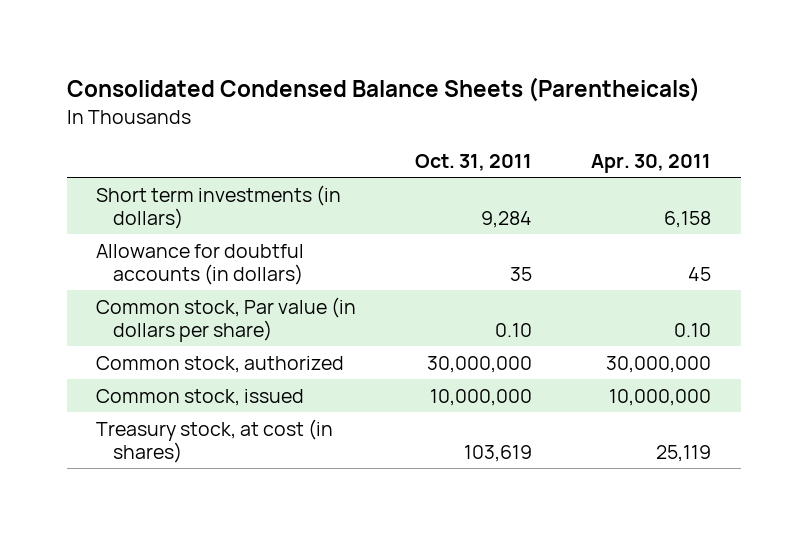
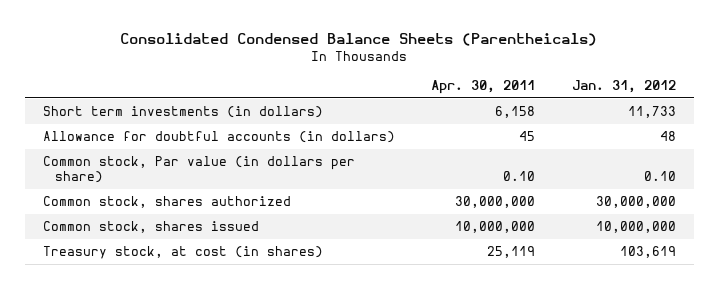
[415,153,533,171] Oct. 31, 2011 -> none
none -> [571,79,676,93] Jan. 31, 2012
[96,355,345,373] Common stock, authorized -> [43,195,292,208] Common stock, shares authorized
[96,388,305,406] Common stock, issued -> [43,220,260,233] Common stock, shares issued

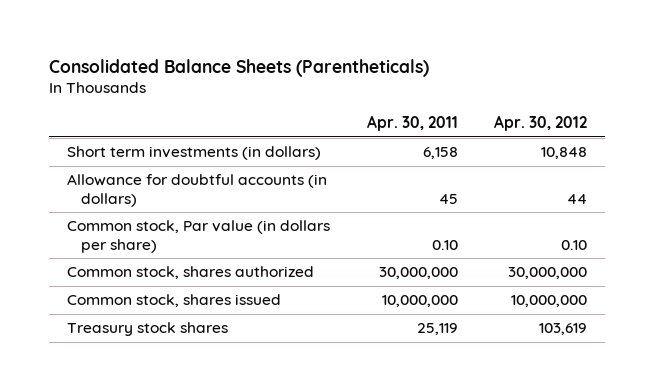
[120,33,598,47] Consolidated Condensed Balance Sheets (Parentheicals) -> [49,58,430,77] Consolidated Balance Sheets (Parentheticals)
[571,79,676,93] Jan. 31, 2012 -> none
none -> [494,115,588,132] Apr. 30, 2012
[43,245,324,259] Treasury stock, at cost (in shares) -> [67,322,229,337] Treasury stock shares

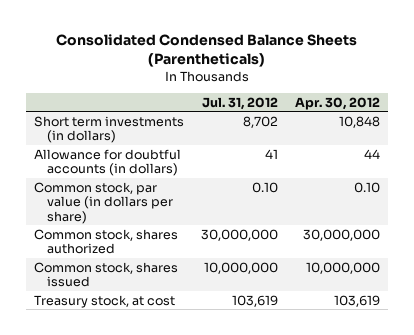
[49,58,430,77] Consolidated Balance Sheets (Parentheticals) -> [55,34,357,68] Consolidated Condensed Balance Sheets (Parentheticals)
[366,115,458,132] Apr. 30, 2011 -> none
none -> [201,96,278,110] Jul. 31, 2012
[67,220,331,253] Common stock, Par value (in dollars per share) -> [34,181,173,224] Common stock, par value (in dollars per share)
[67,322,229,337] Treasury stock shares -> [34,294,176,308] Treasury stock, at cost

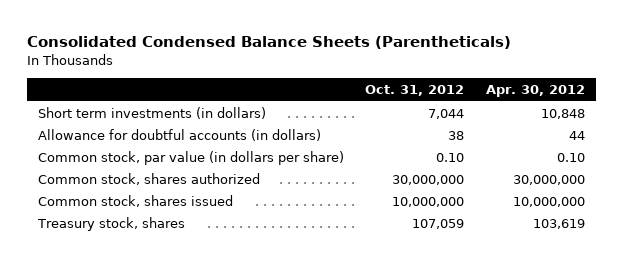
[201,96,278,110] Jul. 31, 2012 -> none
none -> [365,85,465,97] Oct. 31, 2012
[34,294,176,308] Treasury stock, at cost -> [36,217,185,232] Treasury stock, shares

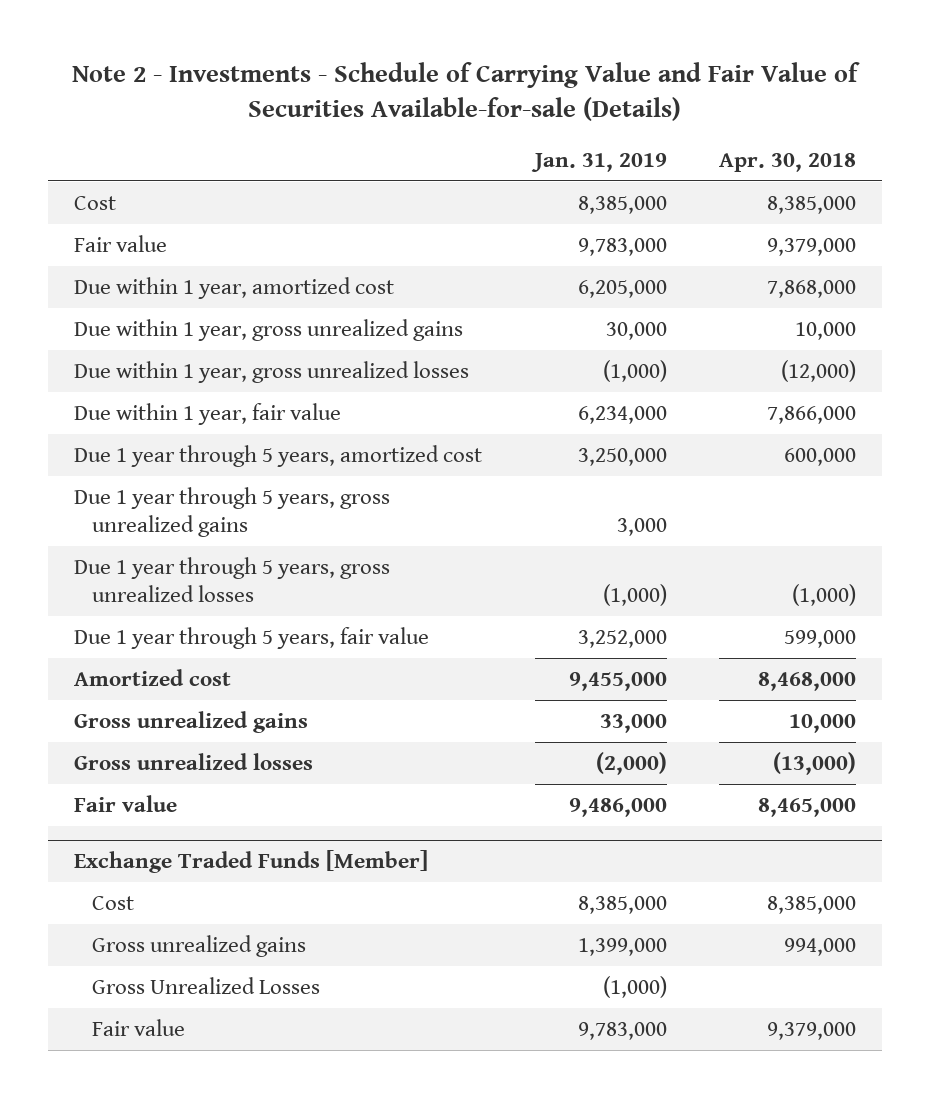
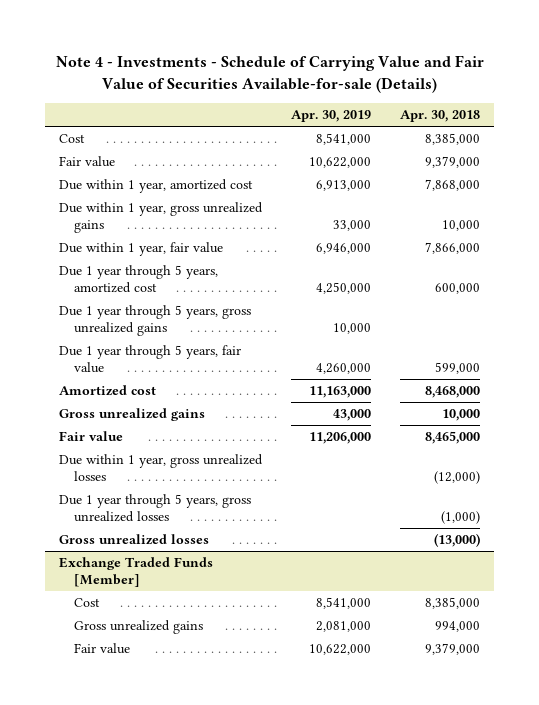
[72,62,861,121] Note 2 - Investments - Schedule of Carrying Value and Fair Value of Securities Available-for-sale (Details) -> [55,55,484,93] Note 4 - Investments - Schedule of Carrying Value and Fair Value of Securities Available-for-sale (Details)
[530,152,667,172] Jan. 31, 2019 -> none
none -> [291,110,372,123] Apr. 30, 2019
[73,360,469,383] Due within 1 year, gross unrealized losses -> [59,454,264,481] Due within 1 year, gross unrealized losses
[73,556,390,602] Due 1 year through 5 years, gross unrealized losses -> [59,494,252,522] Due 1 year through 5 years, gross unrealized losses
[73,752,313,770] Gross unrealized losses -> [59,534,210,546] Gross unrealized losses
[92,976,321,994] Gross Unrealized Losses -> none

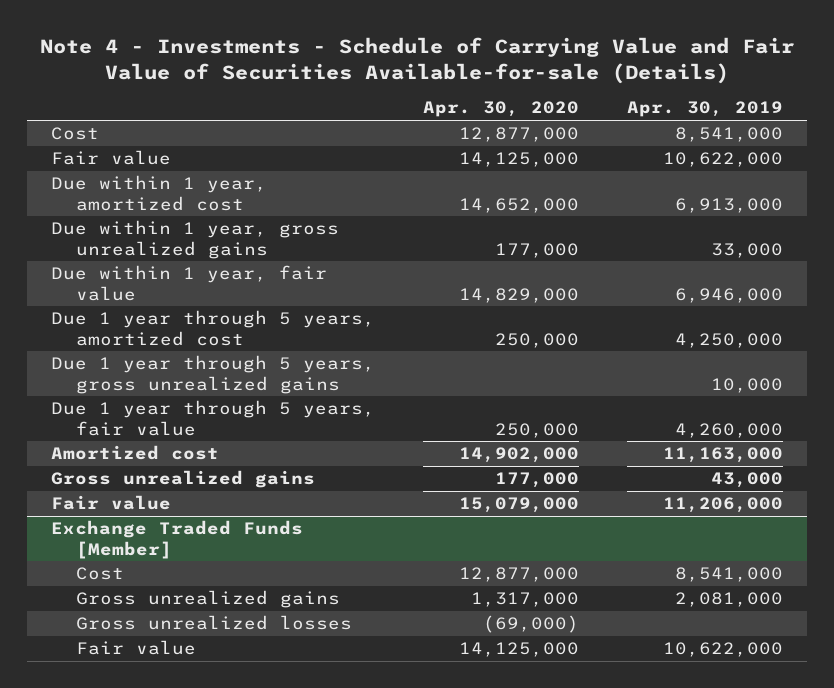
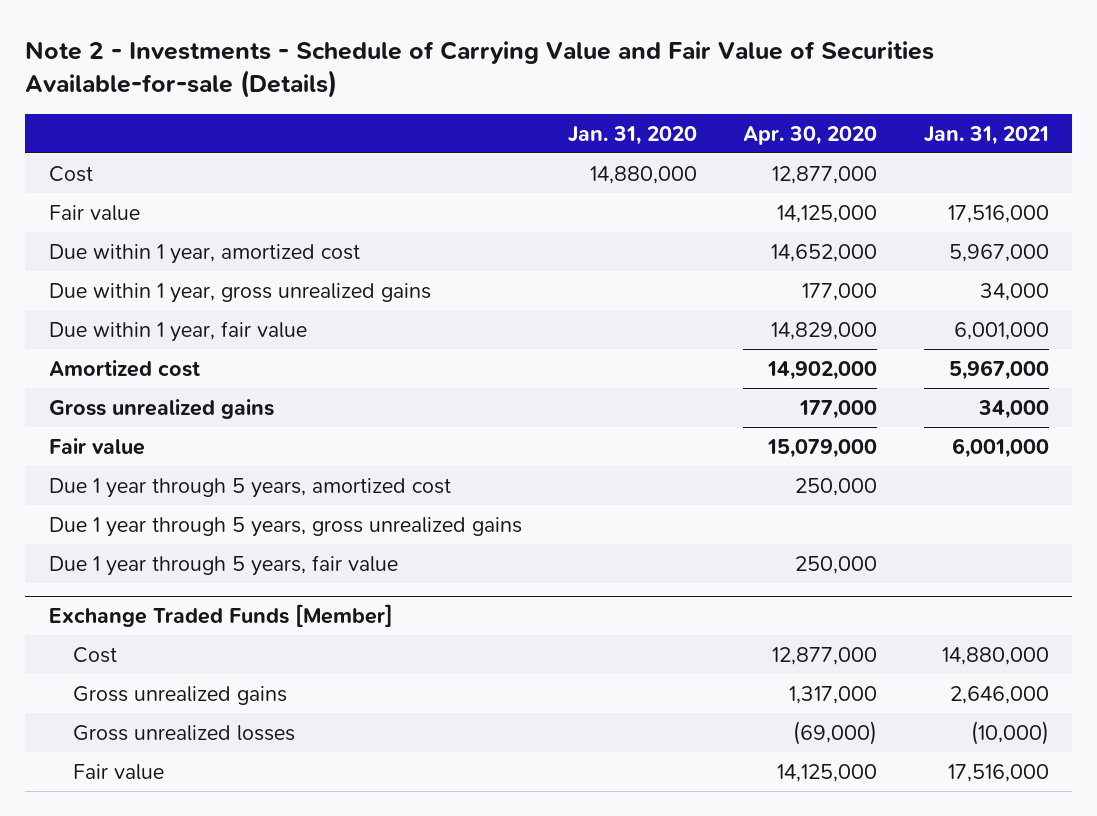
[40,36,796,84] Note 4 - Investments - Schedule of Carrying Value and Fair Value of Securities Available-for-sale (Details) -> [25,40,935,99] Note 2 - Investments - Schedule of Carrying Value and Fair Value of Securities Available-for-sale (Details)
[627,101,784,118] Apr. 30, 2019 -> none
none -> [567,125,697,145] Jan. 31, 2020
none -> [923,125,1049,145] Jan. 31, 2021
[51,310,376,346] Due 1 year through 5 years, amortized cost -> [48,477,451,498] Due 1 year through 5 years, amortized cost
[51,355,376,394] Due 1 year through 5 years, gross unrealized gains -> [48,516,522,537] Due 1 year through 5 years, gross unrealized gains
[51,400,376,436] Due 1 year through 5 years, fair value -> [48,554,398,576] Due 1 year through 5 years, fair value

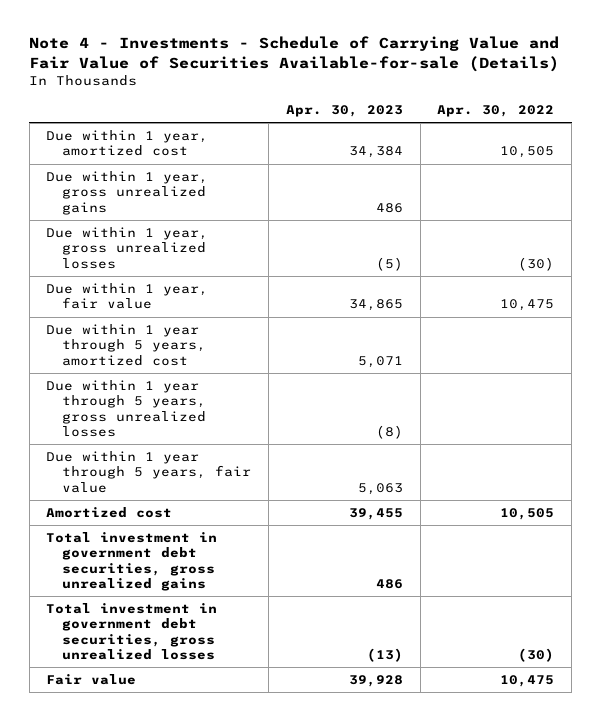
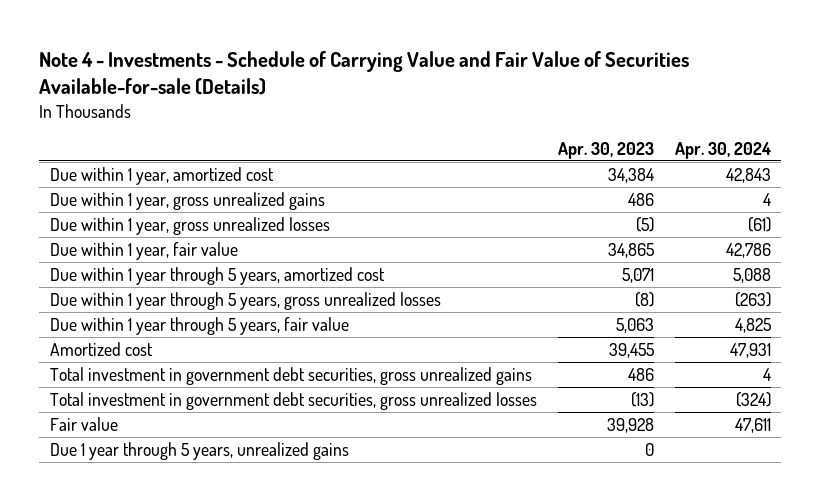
[437,105,555,118] Apr. 30, 2022 -> none
none -> [674,141,771,159] Apr. 30, 2024
none -> [49,441,349,460] Due 1 year through 5 years, unrealized gains

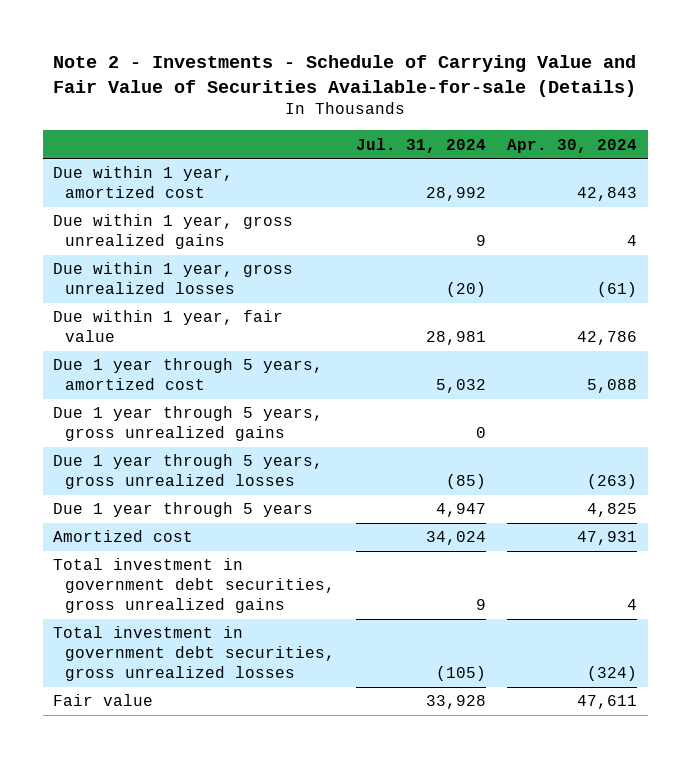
[39,50,690,96] Note 4 - Investments - Schedule of Carrying Value and Fair Value of Securities Available-for-sale (Details) -> [53,54,637,97] Note 2 - Investments - Schedule of Carrying Value and Fair Value of Securities Available-for-sale (Details)
[557,141,654,159] Apr. 30, 2023 -> none
none -> [356,137,487,153] Jul. 31, 2024
[49,266,385,285] Due within 1 year through 5 years, amortized cost -> [53,358,324,391] Due 1 year through 5 years, amortized cost
none -> [53,406,324,442] Due 1 year through 5 years, gross unrealized gains
[49,291,441,310] Due within 1 year through 5 years, gross unrealized losses -> [53,454,324,490] Due 1 year through 5 years, gross unrealized losses
[49,316,349,335] Due within 1 year through 5 years, fair value -> [53,502,314,518] Due 1 year through 5 years
[49,441,349,460] Due 1 year through 5 years, unrealized gains -> none

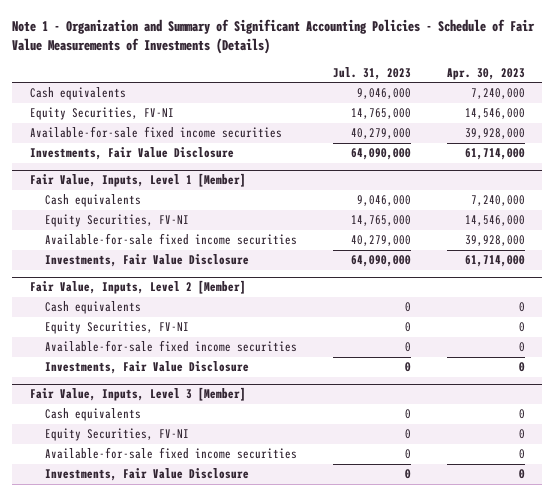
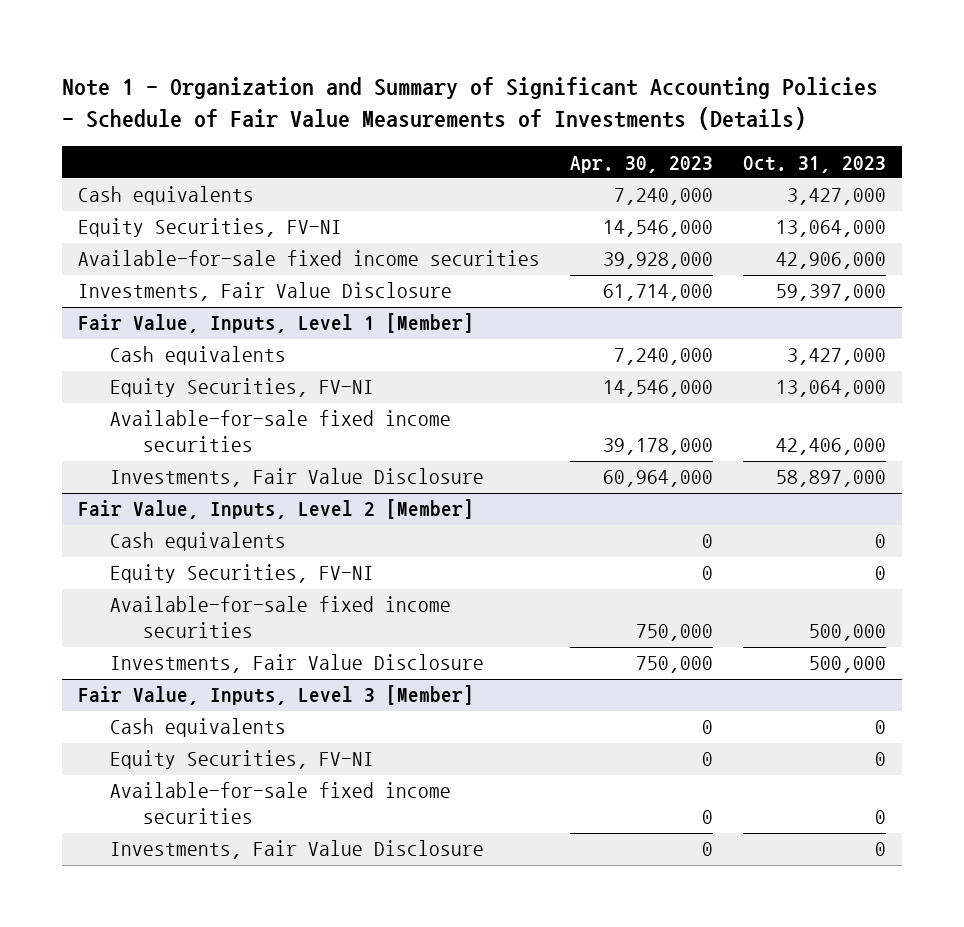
[332,66,411,80] Jul. 31, 2023 -> none
none -> [743,155,887,173] Oct. 31, 2023
[464,235,525,247] 39,928,000 -> [603,438,714,456] 39,178,000
[464,255,525,268] 61,714,000 -> [603,470,714,488] 60,964,000
[518,342,525,353] 0 -> [636,624,714,642] 750,000
[518,362,525,373] 0 -> [636,656,714,674] 750,000

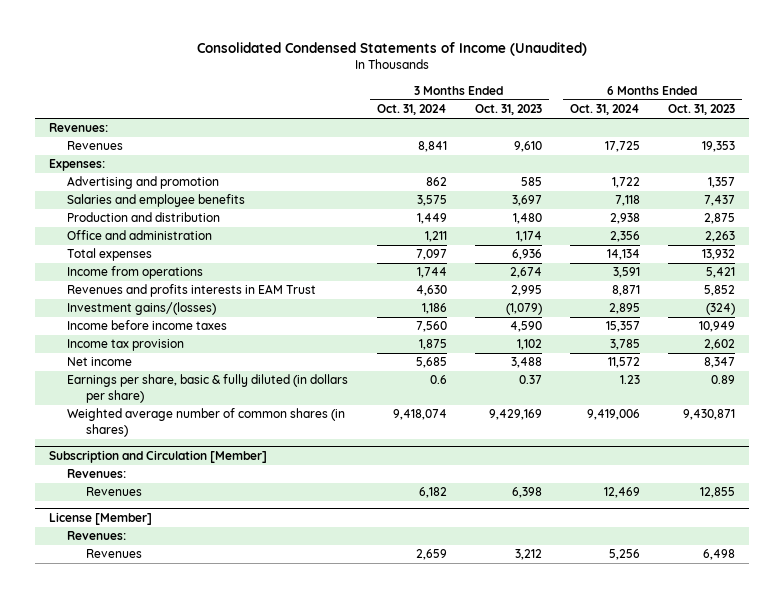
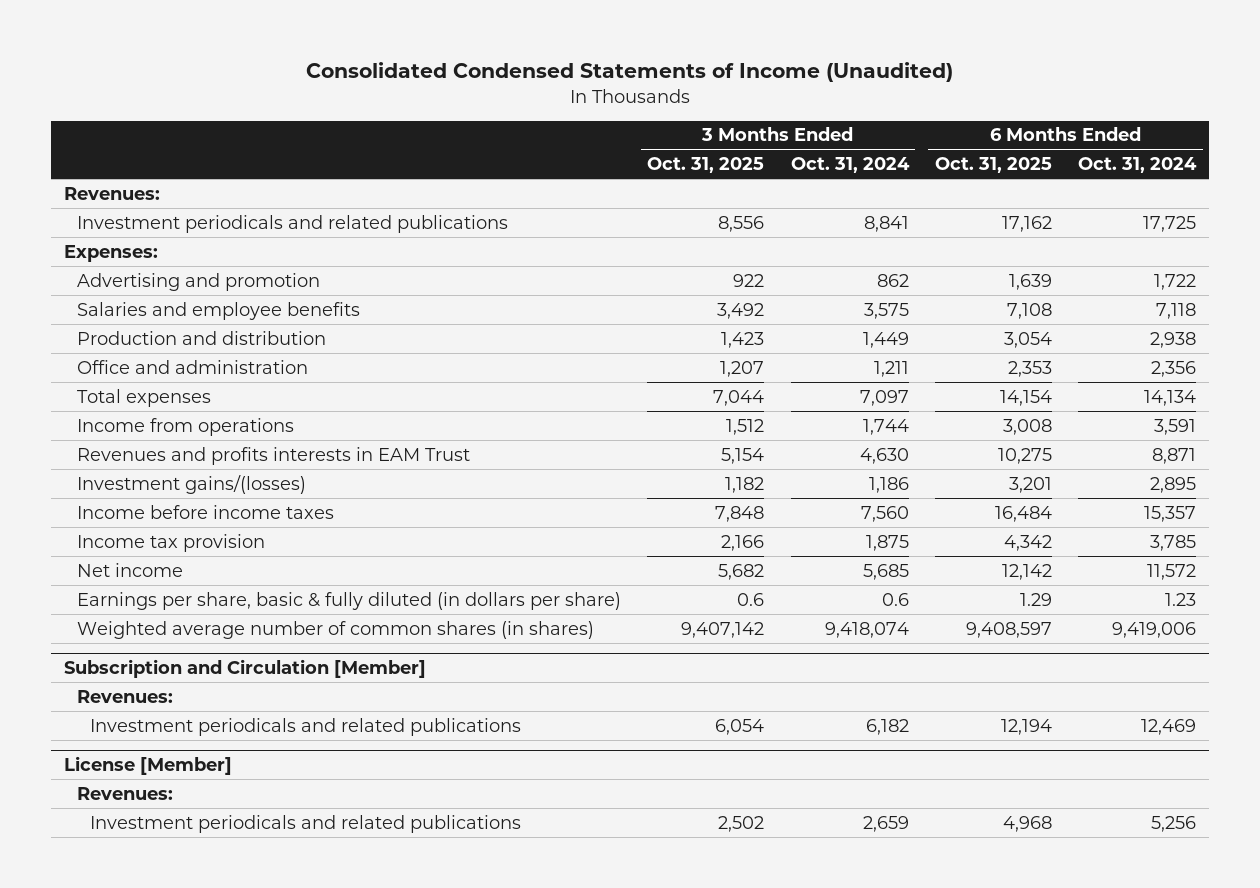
[474,104,542,116] Oct. 31, 2023 -> none
[667,104,735,116] Oct. 31, 2023 -> none
none -> [647,157,765,174] Oct. 31, 2025
none -> [934,157,1052,174] Oct. 31, 2025
[67,141,124,151] Revenues -> [77,214,509,233] Investment periodicals and related publications
[86,487,143,497] Revenues -> [90,717,522,736] Investment periodicals and related publications
[86,549,143,559] Revenues -> [90,814,522,833] Investment periodicals and related publications

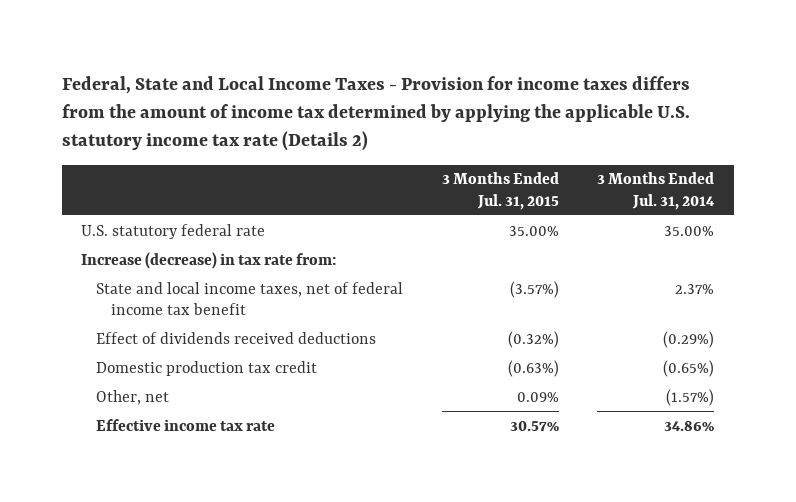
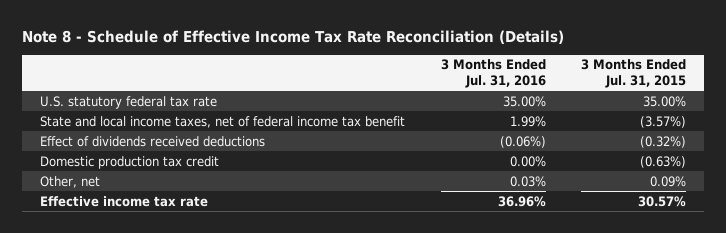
[61,76,690,152] Federal, State and Local Income Taxes - Provision for income taxes differs from the amount of income tax determined by applying the applicable U.S. statutory income tax rate (Details 2) -> [22,30,565,45] Note 8 - Schedule of Effective Income Tax Rate Reconciliation (Details)
[597,172,716,210] 3 Months Ended Jul. 31, 2014 -> none
none -> [440,59,546,89] 3 Months Ended Jul. 31, 2016
[81,251,337,269] Increase (decrease) in tax rate from: -> none
[81,223,266,239] U.S. statutory federal rate -> [40,95,218,109] U.S. statutory federal tax rate

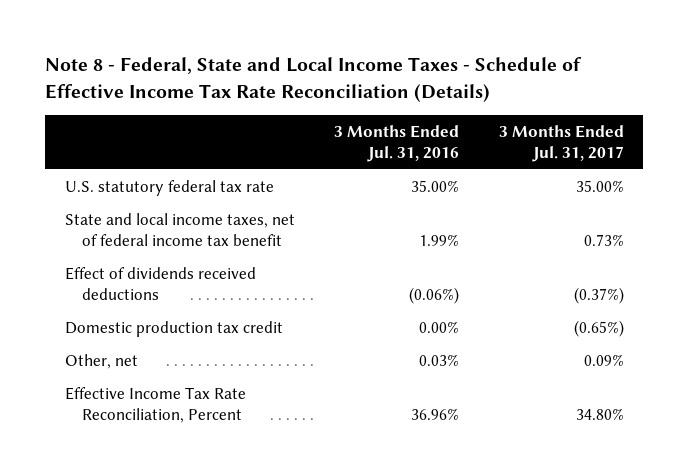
[22,30,565,45] Note 8 - Schedule of Effective Income Tax Rate Reconciliation (Details) -> [44,57,582,102] Note 8 - Federal, State and Local Income Taxes - Schedule of Effective Income Tax Rate Reconciliation (Details)
[581,59,687,89] 3 Months Ended Jul. 31, 2015 -> none
none -> [498,124,624,162] 3 Months Ended Jul. 31, 2017
[40,195,209,207] Effective income tax rate -> [64,386,246,424] Effective Income Tax Rate Reconciliation, Percent

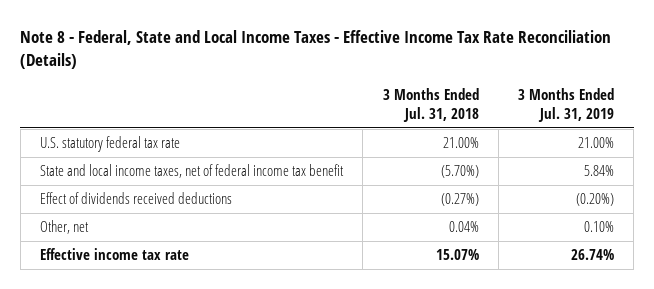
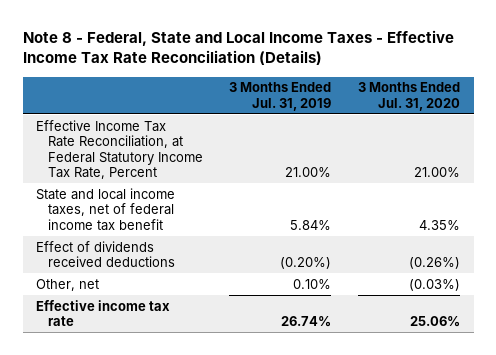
[382,87,479,122] 3 Months Ended Jul. 31, 2018 -> none
none -> [358,82,461,111] 3 Months Ended Jul. 31, 2020
[40,136,181,153] U.S. statutory federal tax rate -> [36,119,203,180] Effective Income Tax Rate Reconciliation, at Federal Statutory Income Tax Rate, Percent

